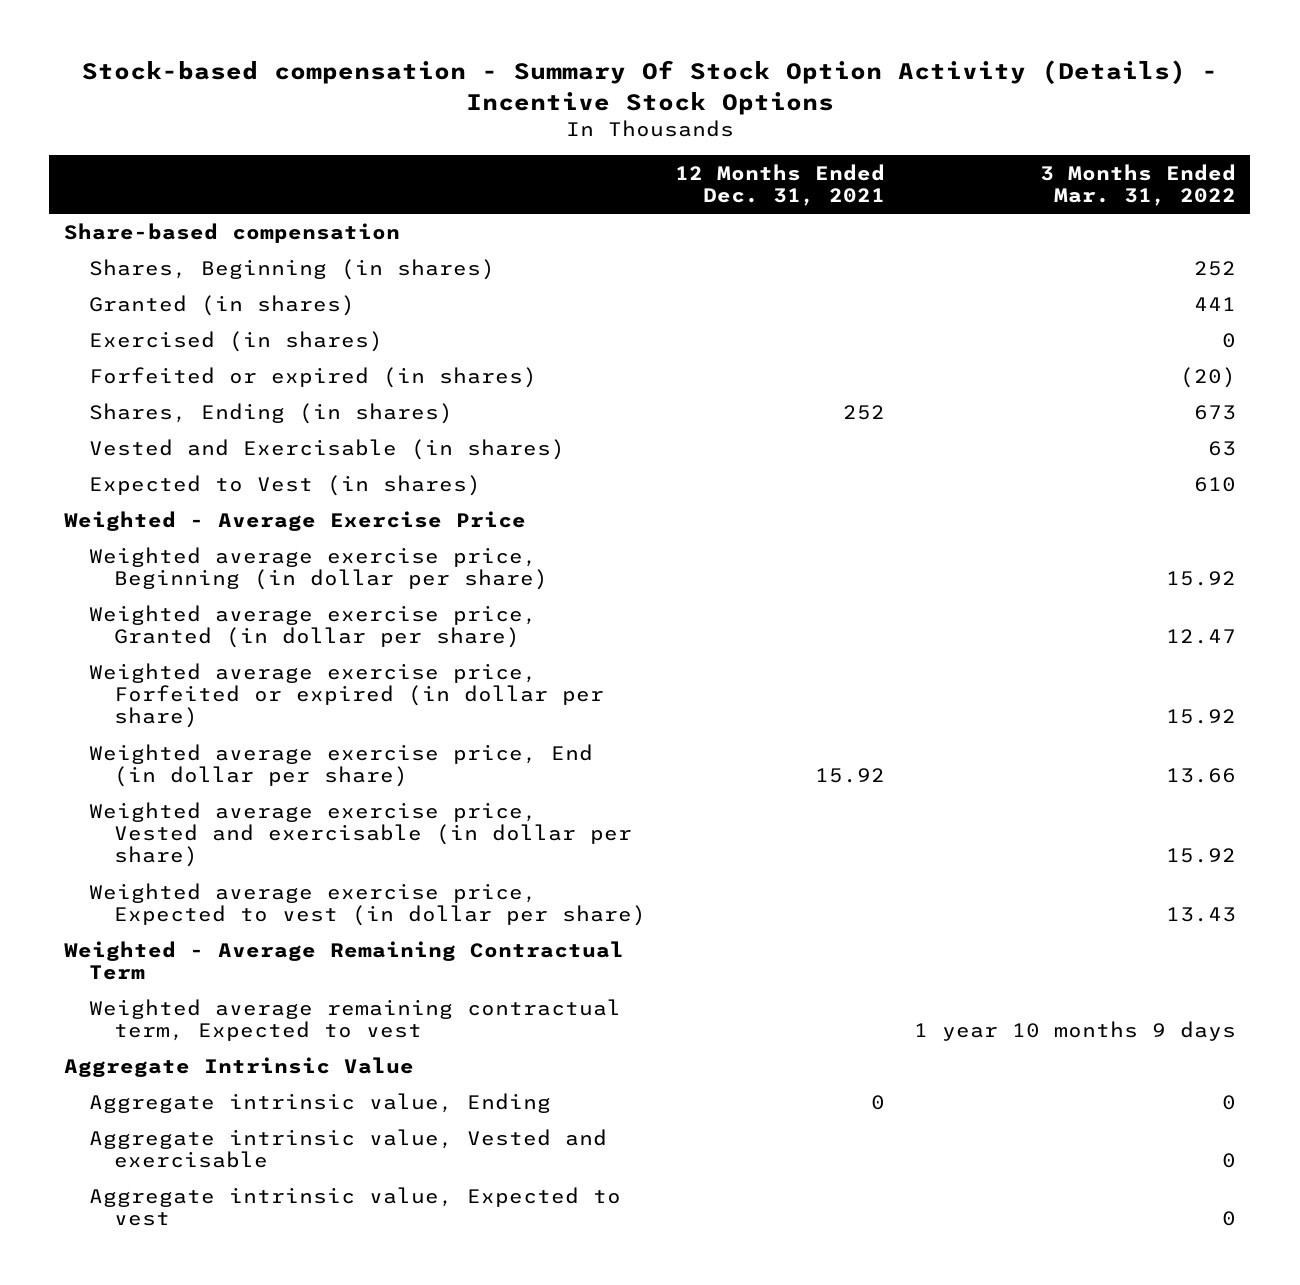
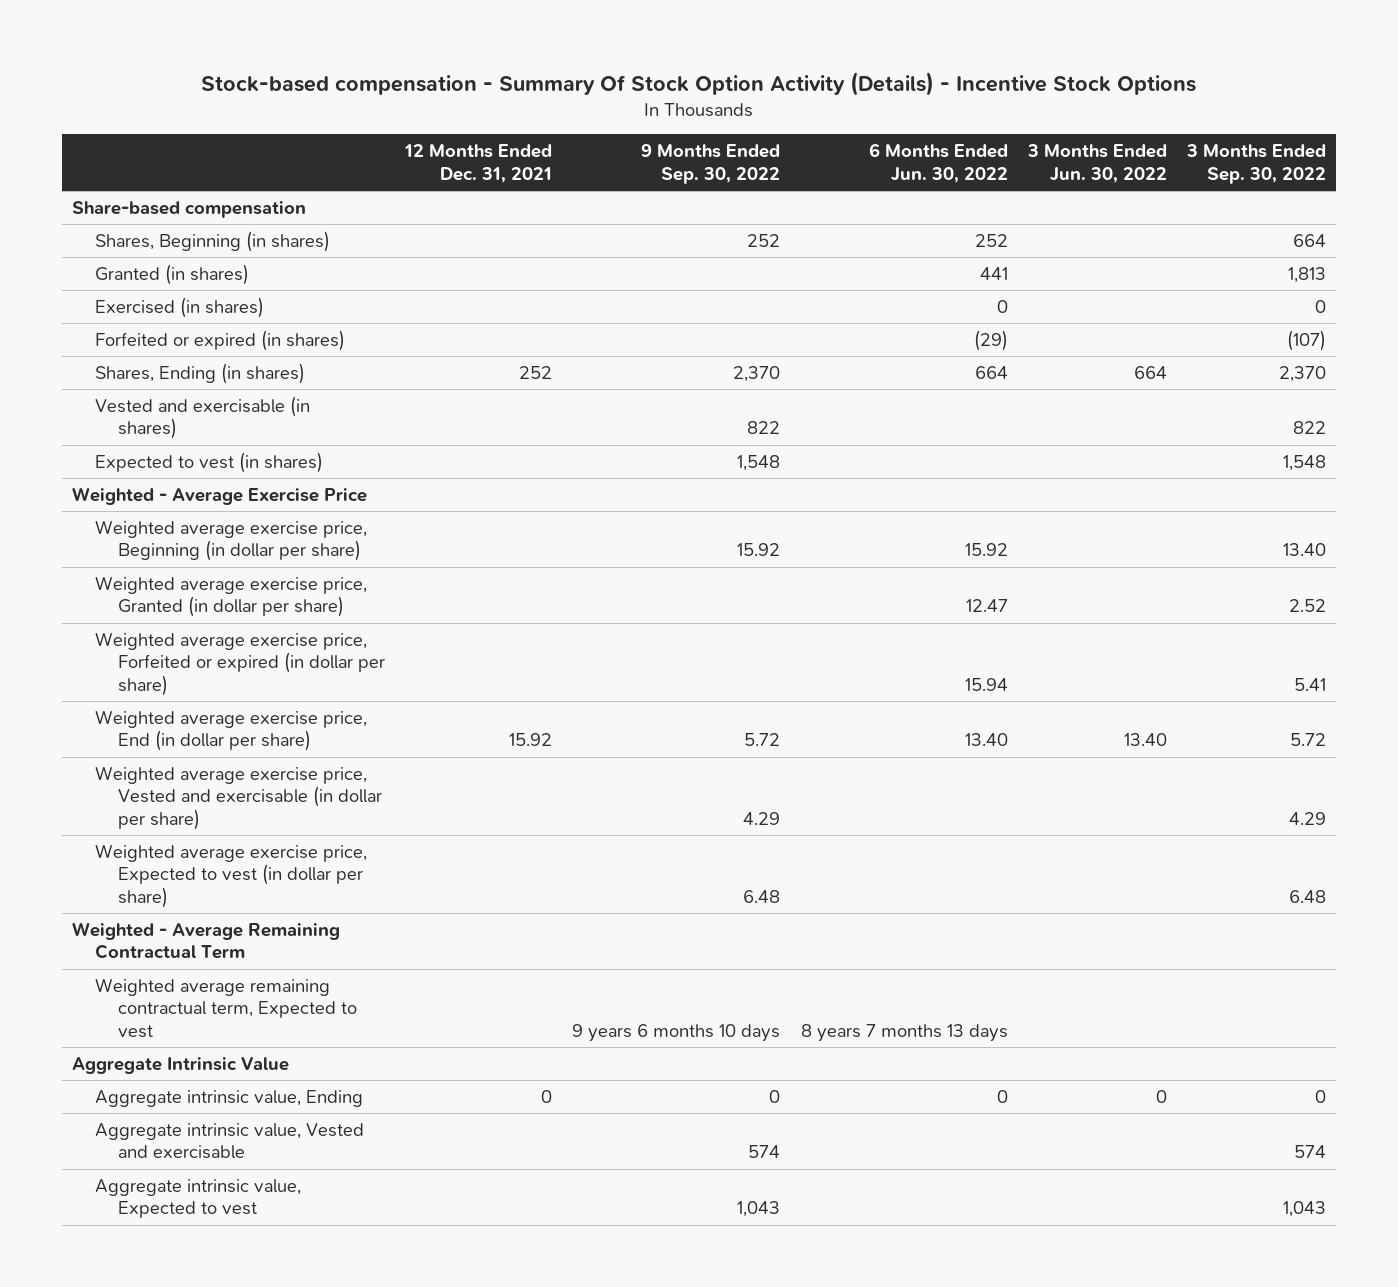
[1039,163,1236,207] 3 Months Ended Mar. 31, 2022 -> none
none -> [641,144,781,184] 9 Months Ended Sep. 30, 2022
none -> [868,143,1008,183] 6 Months Ended Jun. 30, 2022
none -> [1026,144,1167,183] 3 Months Ended Jun. 30, 2022
none -> [1185,144,1326,184] 3 Months Ended Sep. 30, 2022
[88,438,565,460] Vested and Exercisable (in shares) -> [95,395,311,440] Vested and exercisable (in shares)
[88,474,481,496] Expected to Vest (in shares) -> [95,451,324,473] Expected to vest (in shares)

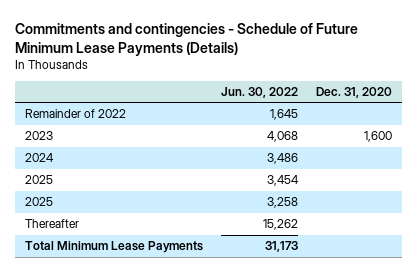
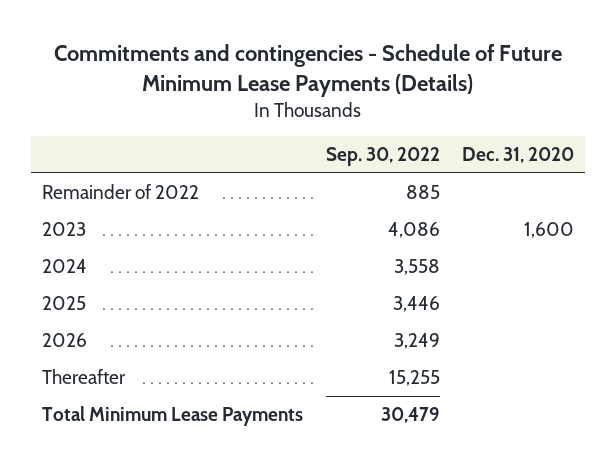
[221,87,299,99] Jun. 30, 2022 -> none
none -> [325,147,440,167] Sep. 30, 2022
[24,197,53,207] 2025 -> [42,333,88,348] 2026

